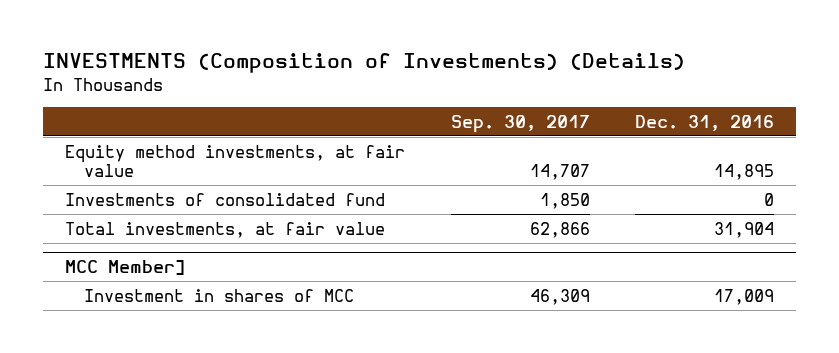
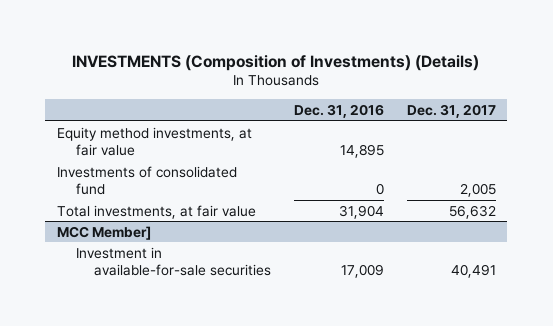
[450,114,590,133] Sep. 30, 2017 -> none
none -> [406,103,496,118] Dec. 31, 2017
[83,288,354,302] Investment in shares of MCC -> [75,246,272,276] Investment in available-for-sale securities

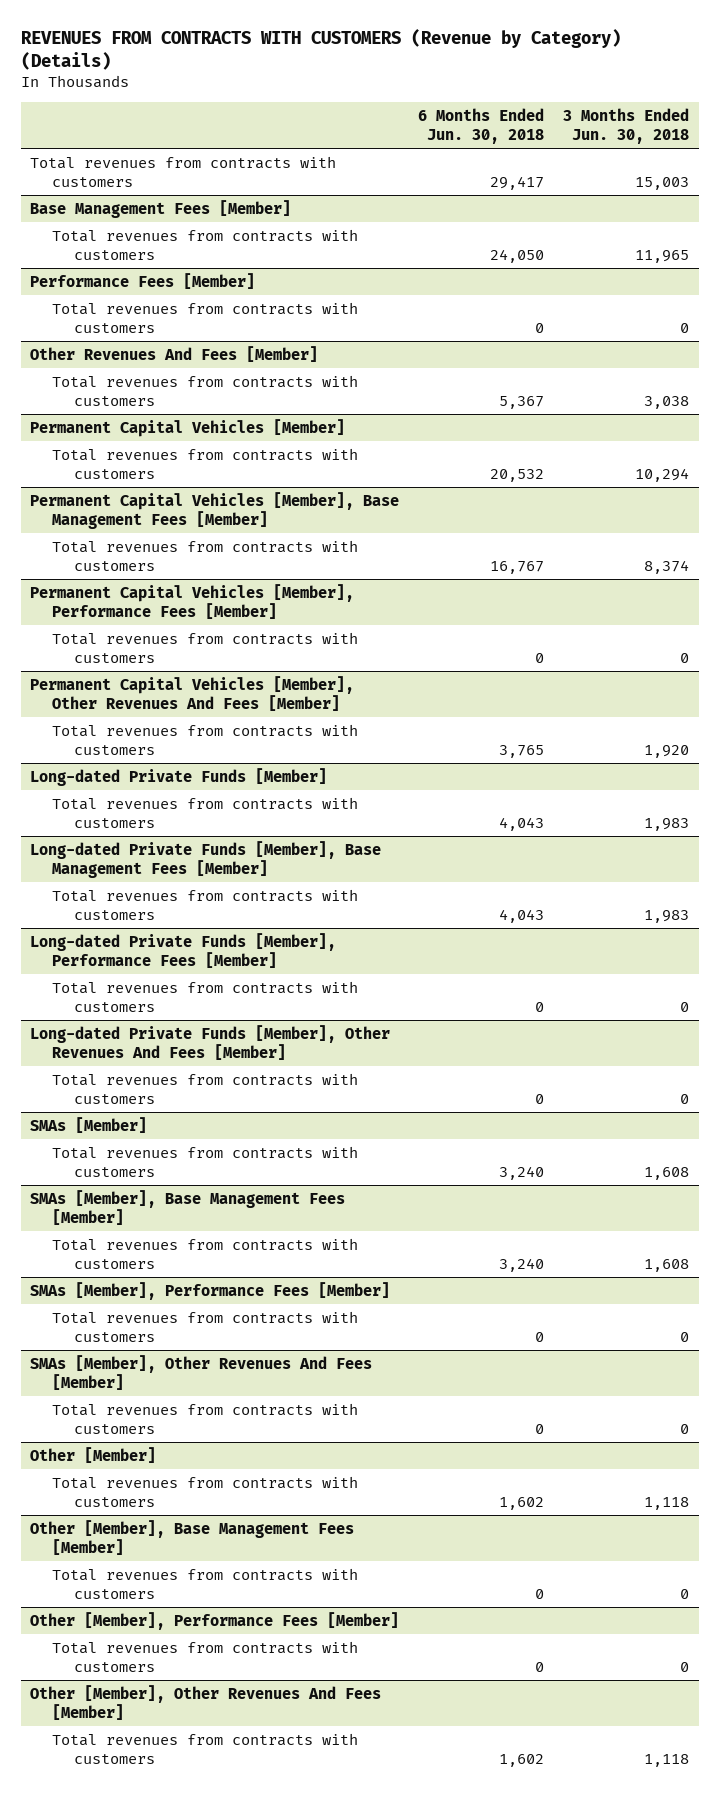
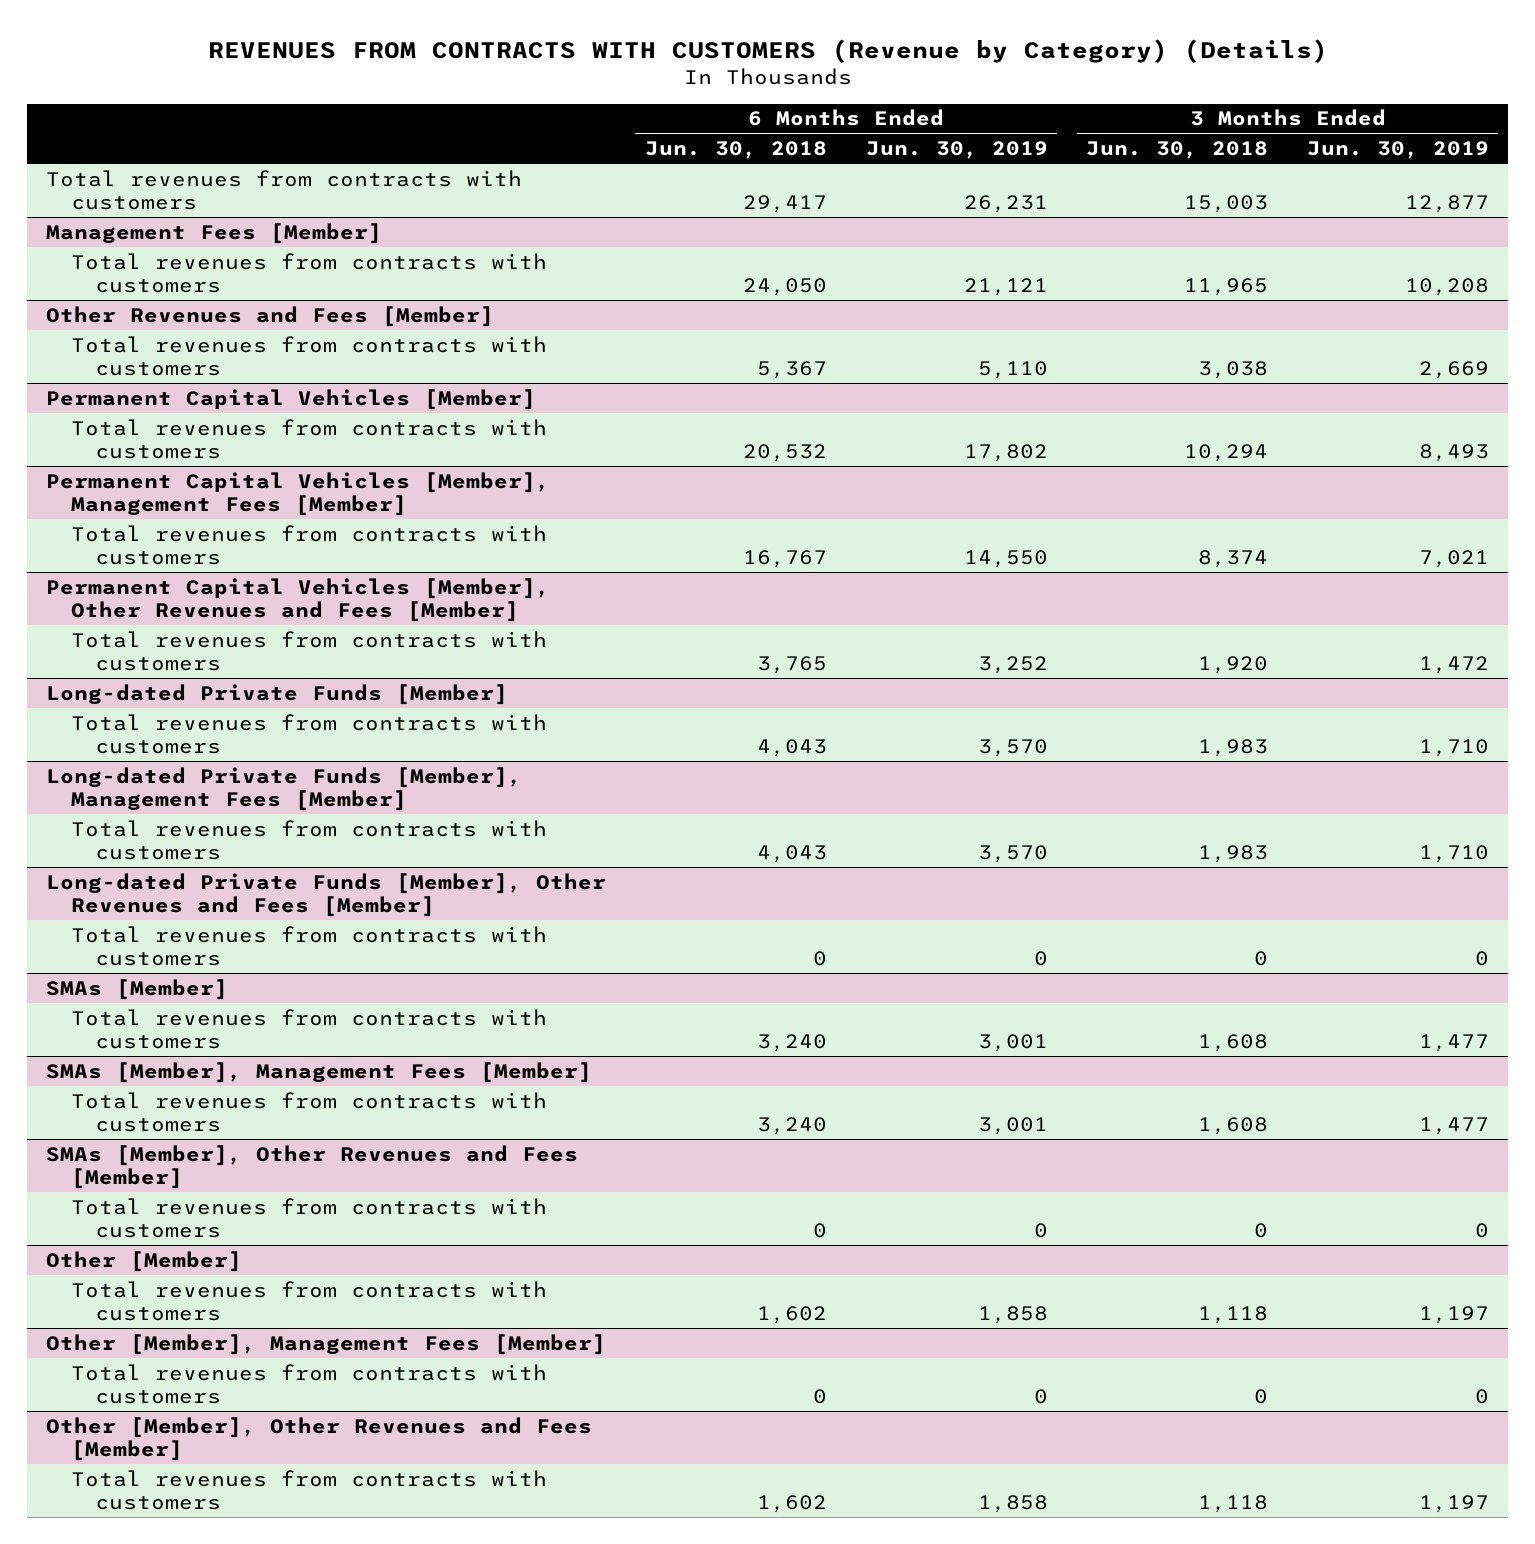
none -> [865,141,1048,160] Jun. 30, 2019
none -> [1306,141,1489,160] Jun. 30, 2019
[30,199,292,218] Base Management Fees [Member] -> [46,222,383,244] Management Fees [Member]
[30,272,256,289] Performance Fees [Member] -> none
[51,301,358,333] Total revenues from contracts with customers -> none
[30,345,319,362] Other Revenues And Fees [Member] -> [46,305,495,327] Other Revenues and Fees [Member]
[30,491,400,529] Permanent Capital Vehicles [Member], Base Management Fees [Member] -> [46,471,551,516] Permanent Capital Vehicles [Member], Management Fees [Member]
[30,583,355,619] Permanent Capital Vehicles [Member], Performance Fees [Member] -> none
[51,631,358,663] Total revenues from contracts with customers -> none
[30,675,355,711] Permanent Capital Vehicles [Member], Other Revenues And Fees [Member] -> [46,577,551,622] Permanent Capital Vehicles [Member], Other Revenues and Fees [Member]
[30,840,382,878] Long-dated Private Funds [Member], Base Management Fees [Member] -> [46,766,523,811] Long-dated Private Funds [Member], Management Fees [Member]
[30,932,337,968] Long-dated Private Funds [Member], Performance Fees [Member] -> none
[51,980,358,1012] Total revenues from contracts with customers -> none
[30,1024,391,1060] Long-dated Private Funds [Member], Other Revenues And Fees [Member] -> [46,872,607,917] Long-dated Private Funds [Member], Other Revenues and Fees [Member]
[30,1189,346,1225] SMAs [Member], Base Management Fees [Member] -> [46,1061,593,1083] SMAs [Member], Management Fees [Member]
[30,1281,391,1300] SMAs [Member], Performance Fees [Member] -> none
[51,1310,358,1342] Total revenues from contracts with customers -> none
[30,1354,373,1390] SMAs [Member], Other Revenues And Fees [Member] -> [46,1144,579,1189] SMAs [Member], Other Revenues and Fees [Member]
[51,1567,358,1599] Total revenues from contracts with customers -> none
[30,1611,400,1630] Other [Member], Performance Fees [Member] -> none
[30,1519,355,1555] Other [Member], Base Management Fees [Member] -> [46,1333,607,1355] Other [Member], Management Fees [Member]
[30,1684,382,1720] Other [Member], Other Revenues And Fees [Member] -> [46,1416,593,1461] Other [Member], Other Revenues and Fees [Member]

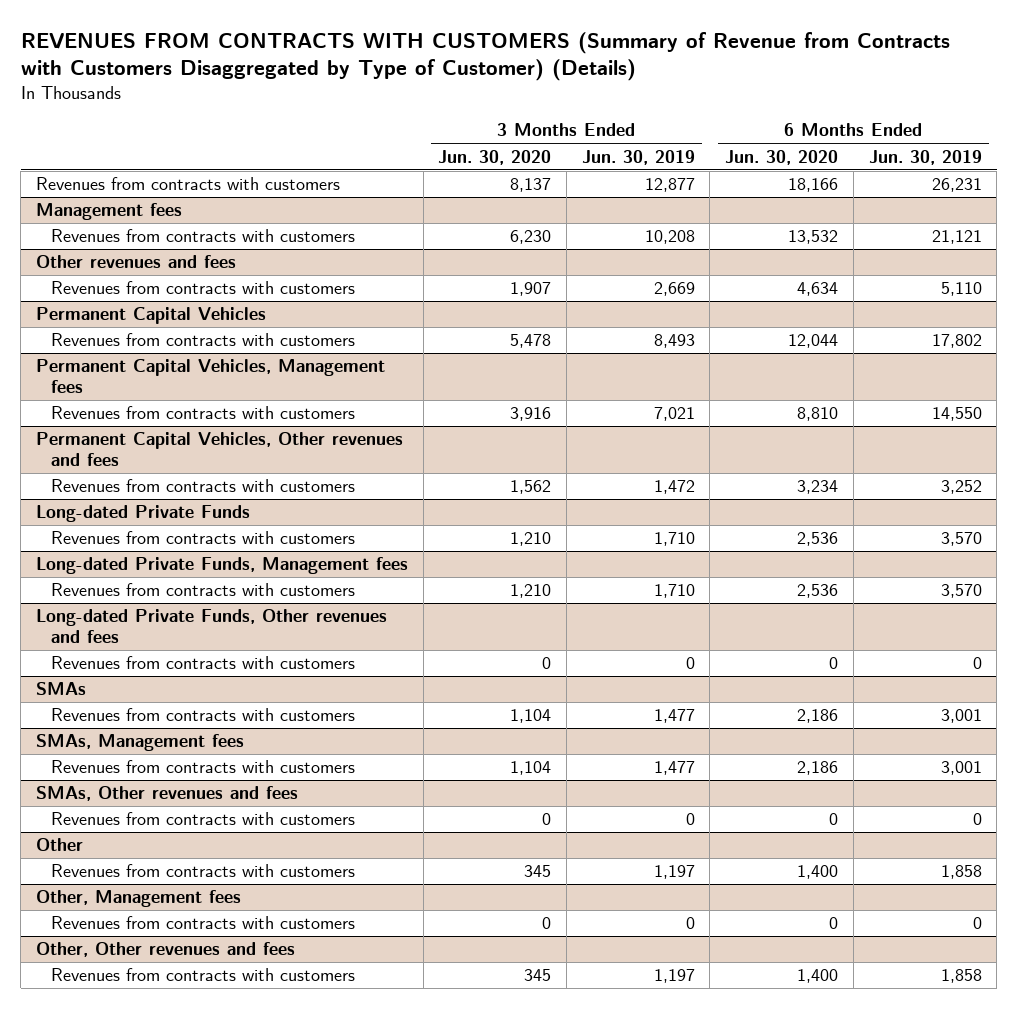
[207,38,1328,63] REVENUES FROM CONTRACTS WITH CUSTOMERS (Revenue by Category) (Details) -> [20,31,950,82] REVENUES FROM CONTRACTS WITH CUSTOMERS (Summary of Revenue from Contracts with Customers Disaggregated by Type of Customer) (Details)
[645,141,828,160] Jun. 30, 2018 -> none
[1086,141,1269,160] Jun. 30, 2018 -> none
none -> [438,149,552,165] Jun. 30, 2020
none -> [725,149,839,165] Jun. 30, 2020
[46,169,523,210] Total revenues from contracts with customers -> [35,177,340,191] Revenues from contracts with customers
[46,222,383,244] Management Fees [Member] -> [35,203,182,221] Management fees
[70,252,547,293] Total revenues from contracts with customers -> [50,229,355,243] Revenues from contracts with customers
[46,305,495,327] Other Revenues and Fees [Member] -> [35,255,236,269] Other revenues and fees
[70,335,547,376] Total revenues from contracts with customers -> [50,281,355,295] Revenues from contracts with customers
[46,388,537,410] Permanent Capital Vehicles [Member] -> [35,307,266,325] Permanent Capital Vehicles
[70,418,547,459] Total revenues from contracts with customers -> [50,333,355,347] Revenues from contracts with customers
[46,471,551,516] Permanent Capital Vehicles [Member], Management Fees [Member] -> [35,359,385,394] Permanent Capital Vehicles, Management fees
[70,524,547,565] Total revenues from contracts with customers -> [50,406,355,420] Revenues from contracts with customers
[46,577,551,622] Permanent Capital Vehicles [Member], Other Revenues and Fees [Member] -> [35,432,403,467] Permanent Capital Vehicles, Other revenues and fees
[70,630,547,671] Total revenues from contracts with customers -> [50,479,355,493] Revenues from contracts with customers
[46,683,509,705] Long-dated Private Funds [Member] -> [35,505,250,523] Long-dated Private Funds
[70,713,547,754] Total revenues from contracts with customers -> [50,531,355,545] Revenues from contracts with customers
[46,766,523,811] Long-dated Private Funds [Member], Management Fees [Member] -> [35,557,408,575] Long-dated Private Funds, Management fees
[70,819,547,860] Total revenues from contracts with customers -> [50,583,355,597] Revenues from contracts with customers
[46,872,607,917] Long-dated Private Funds [Member], Other Revenues and Fees [Member] -> [35,609,387,644] Long-dated Private Funds, Other revenues and fees
[70,925,547,966] Total revenues from contracts with customers -> [50,656,355,670] Revenues from contracts with customers
[46,978,229,1000] SMAs [Member] -> [35,682,86,696] SMAs
[70,1008,547,1049] Total revenues from contracts with customers -> [50,708,355,722] Revenues from contracts with customers
[46,1061,593,1083] SMAs [Member], Management Fees [Member] -> [35,734,244,752] SMAs, Management fees
[70,1091,547,1132] Total revenues from contracts with customers -> [50,760,355,774] Revenues from contracts with customers
[46,1144,579,1189] SMAs [Member], Other Revenues and Fees [Member] -> [35,786,298,802] SMAs, Other revenues and fees
[70,1197,547,1238] Total revenues from contracts with customers -> [50,812,355,826] Revenues from contracts with customers
[46,1250,243,1272] Other [Member] -> [35,838,83,852] Other
[70,1280,547,1321] Total revenues from contracts with customers -> [50,864,355,878] Revenues from contracts with customers
[46,1333,607,1355] Other [Member], Management Fees [Member] -> [35,890,241,908] Other, Management fees
[70,1363,547,1404] Total revenues from contracts with customers -> [50,916,355,930] Revenues from contracts with customers
[46,1416,593,1461] Other [Member], Other Revenues and Fees [Member] -> [35,942,295,958] Other, Other revenues and fees
[70,1469,547,1510] Total revenues from contracts with customers -> [50,968,355,982] Revenues from contracts with customers

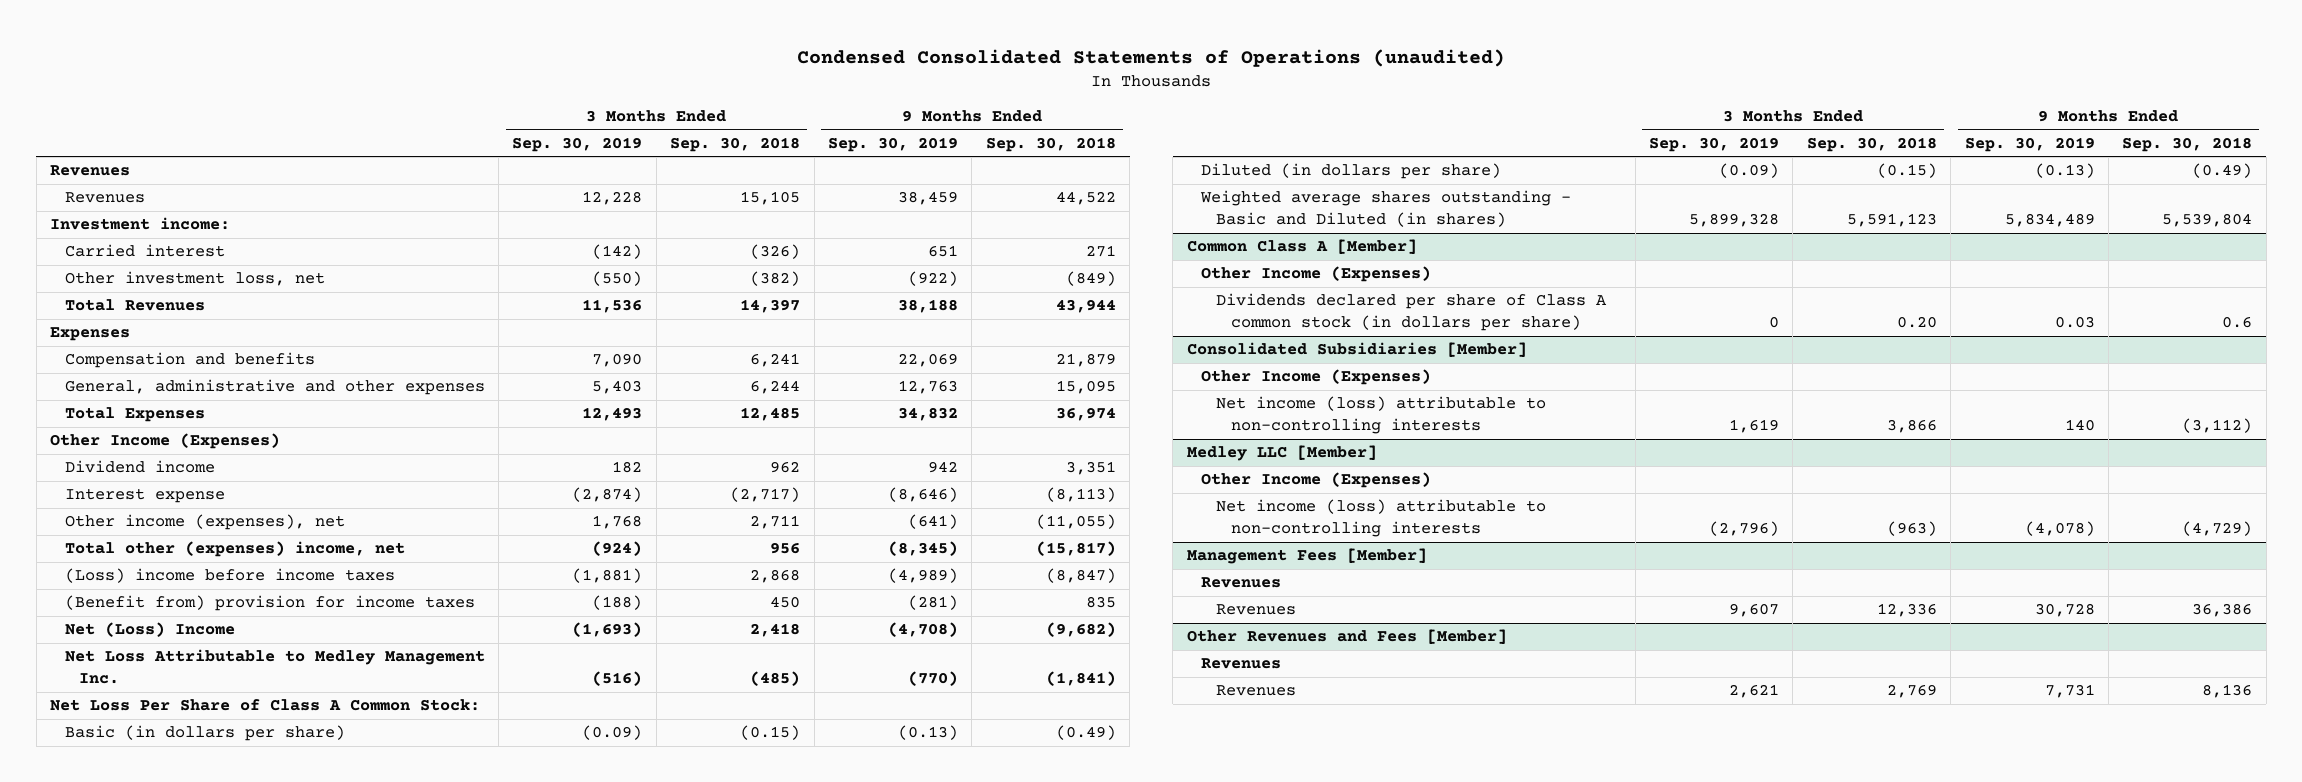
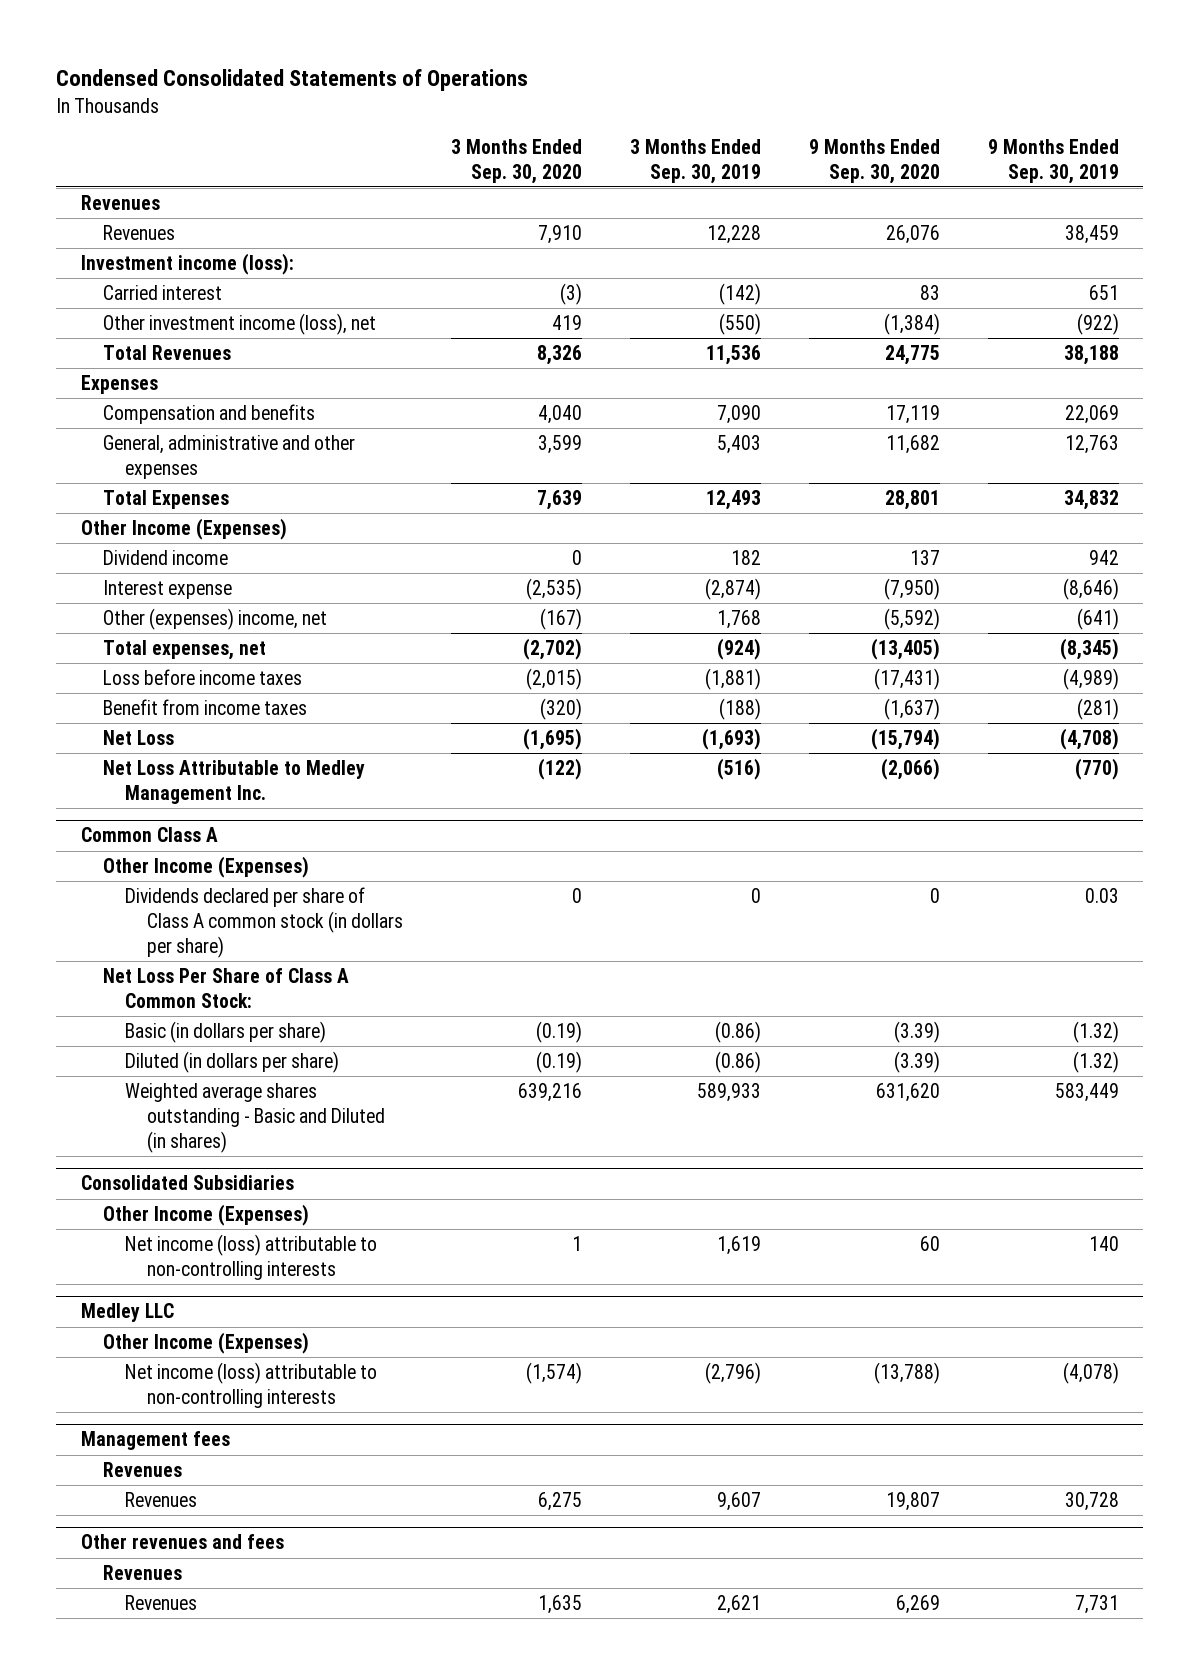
[797,48,1506,67] Condensed Consolidated Statements of Operations (unaudited) -> [56,69,529,92] Condensed Consolidated Statements of Operations
[670,137,801,153] Sep. 30, 2018 -> none
[985,137,1116,153] Sep. 30, 2018 -> none
none -> [450,138,582,184] 3 Months Ended Sep. 30, 2020
none -> [809,138,941,184] 9 Months Ended Sep. 30, 2020
[49,217,230,231] Investment income: -> [80,252,294,275] Investment income (loss):
[64,271,325,287] Other investment loss, net -> [102,312,376,335] Other investment income (loss), net
[64,514,345,531] Other income (expenses), net -> [102,607,327,630] Other (expenses) income, net
[64,541,405,558] Total other (expenses) income, net -> [102,639,266,660] Total expenses, net
[64,568,395,584] (Loss) income before income taxes -> [102,668,302,685] Loss before income taxes
[64,595,475,612] (Benefit from) provision for income taxes -> [102,698,307,715] Benefit from income taxes
[64,622,235,638] Net (Loss) Income -> [102,729,174,745] Net Loss
[49,699,480,712] Net Loss Per Share of Class A Common Stock: -> none
[64,725,345,742] Basic (in dollars per share) -> none
[1201,163,1502,180] Diluted (in dollars per share) -> none
[1200,190,1572,228] Weighted average shares outstanding - Basic and Diluted (in shares) -> none
[1186,239,1417,255] Common Class A [Member] -> [80,827,218,843] Common Class A
none -> [102,967,349,1008] Net Loss Per Share of Class A Common Stock:
none -> [124,1020,326,1043] Basic (in dollars per share)
none -> [124,1050,339,1073] Diluted (in dollars per share)
none -> [124,1082,385,1153] Weighted average shares outstanding - Basic and Diluted (in shares)
[1186,342,1527,358] Consolidated Subsidiaries [Member] -> [80,1175,294,1191] Consolidated Subsidiaries
[1186,445,1377,462] Medley LLC [Member] -> [80,1303,174,1323] Medley LLC
[1186,548,1427,565] Management Fees [Member] -> [80,1431,230,1451] Management fees
[1186,629,1507,645] Other Revenues and Fees [Member] -> [80,1534,284,1550] Other revenues and fees

